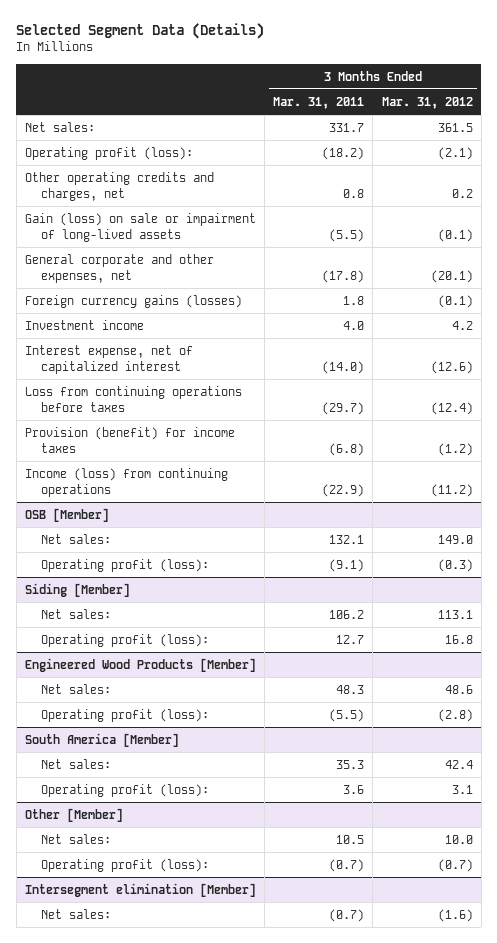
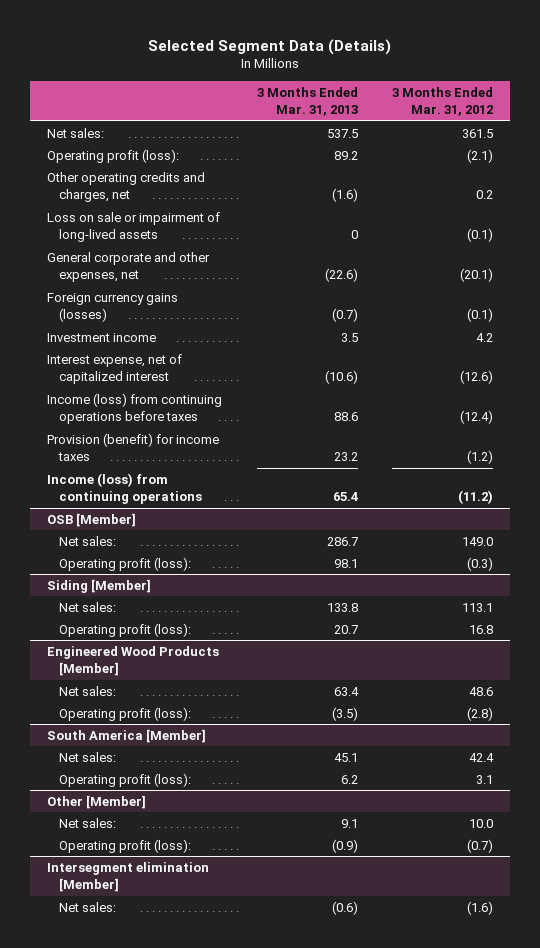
[273,96,365,109] Mar. 31, 2011 -> none
none -> [256,87,358,117] 3 Months Ended Mar. 31, 2013
[24,212,256,242] Gain (loss) on sale or impairment of long-lived assets -> [47,211,221,242] Loss on sale or impairment of long-lived assets
[24,385,242,412] Loss from continuing operations before taxes -> [47,392,223,424] Income (loss) from continuing operations before taxes

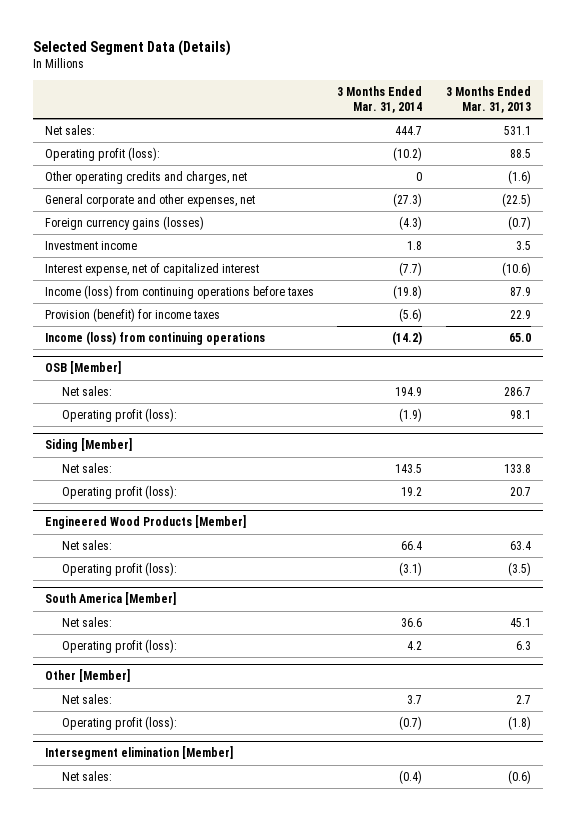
[392,87,494,117] 3 Months Ended Mar. 31, 2012 -> none
none -> [337,85,423,114] 3 Months Ended Mar. 31, 2014
[326,128,358,138] 537.5 -> [503,125,531,135] 531.1
[333,150,358,160] 89.2 -> [509,148,531,158] 88.5
[47,211,221,242] Loss on sale or impairment of long-lived assets -> none
[324,267,358,282] (22.6) -> [501,192,531,207] (22.5)
[333,411,358,421] 88.6 -> [509,286,531,296] 87.9
[333,451,358,461] 23.2 -> [509,309,531,319] 22.9
[332,491,358,501] 65.4 -> [508,332,531,342] 65.0
[340,774,358,784] 6.2 -> [515,640,531,650] 6.3
[340,818,358,828] 9.1 -> [515,694,531,704] 2.7
[331,838,358,853] (0.9) -> [507,715,531,730] (1.8)

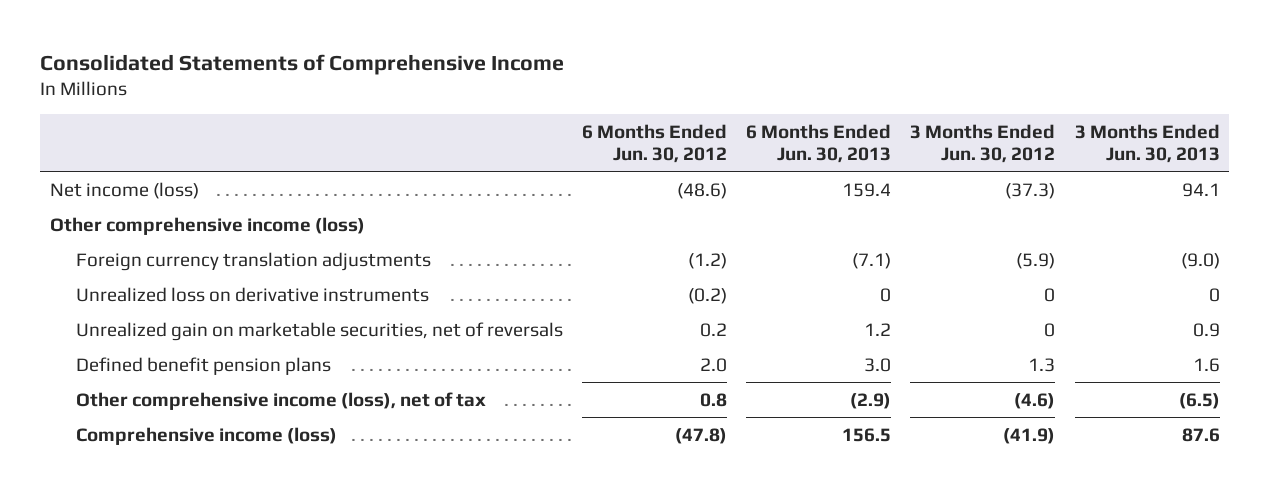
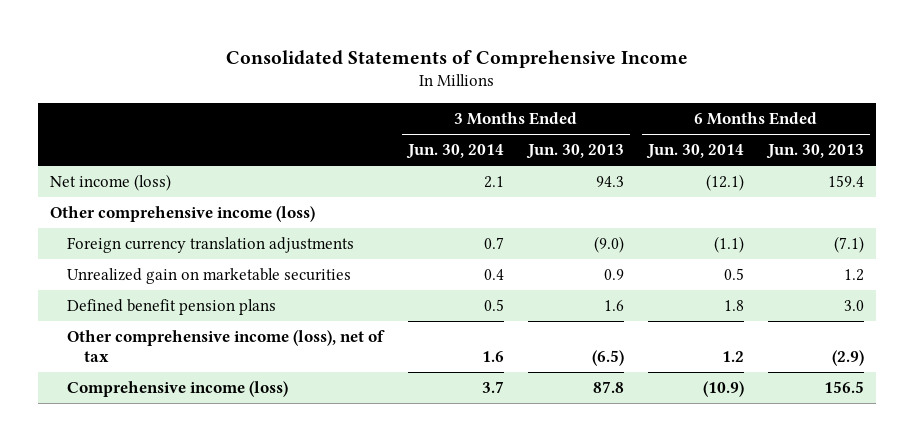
[581,123,727,163] 6 Months Ended Jun. 30, 2012 -> none
[910,123,1056,163] 3 Months Ended Jun. 30, 2012 -> none
none -> [405,144,504,160] Jun. 30, 2014
none -> [645,144,744,160] Jun. 30, 2014
[1181,182,1220,197] 94.1 -> [595,176,624,188] 94.3
[75,286,429,302] Unrealized loss on derivative instruments -> none
[75,321,563,341] Unrealized gain on marketable securities, net of reversals -> [66,268,351,285] Unrealized gain on marketable securities
[1181,427,1220,442] 87.6 -> [592,381,624,394] 87.8

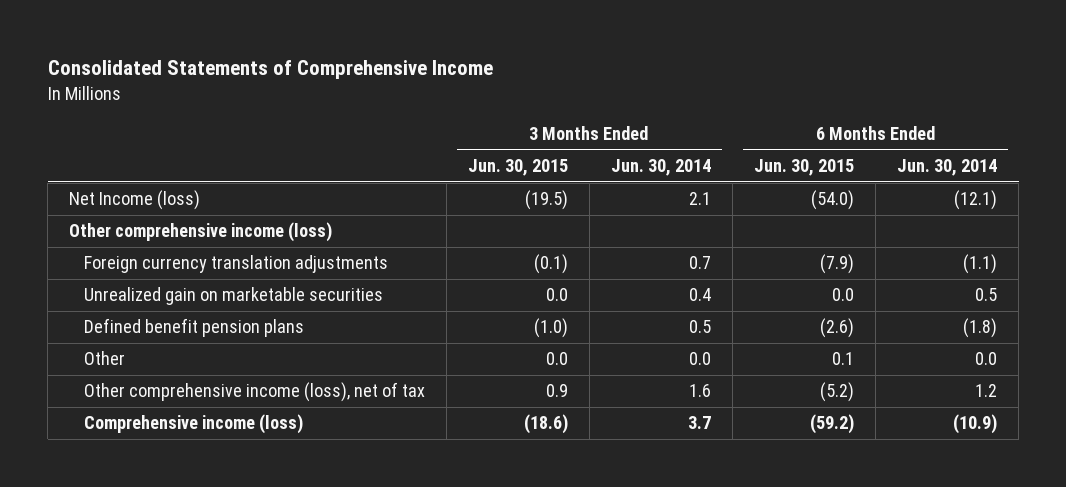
[525,144,624,160] Jun. 30, 2013 -> none
[765,144,864,160] Jun. 30, 2013 -> none
none -> [467,158,568,176] Jun. 30, 2015
none -> [754,158,855,176] Jun. 30, 2015
[49,174,171,192] Net income (loss) -> [69,190,201,211] Net Income (loss)
[723,300,744,312] 1.8 -> [963,318,998,339] (1.8)
none -> [83,351,125,366] Other

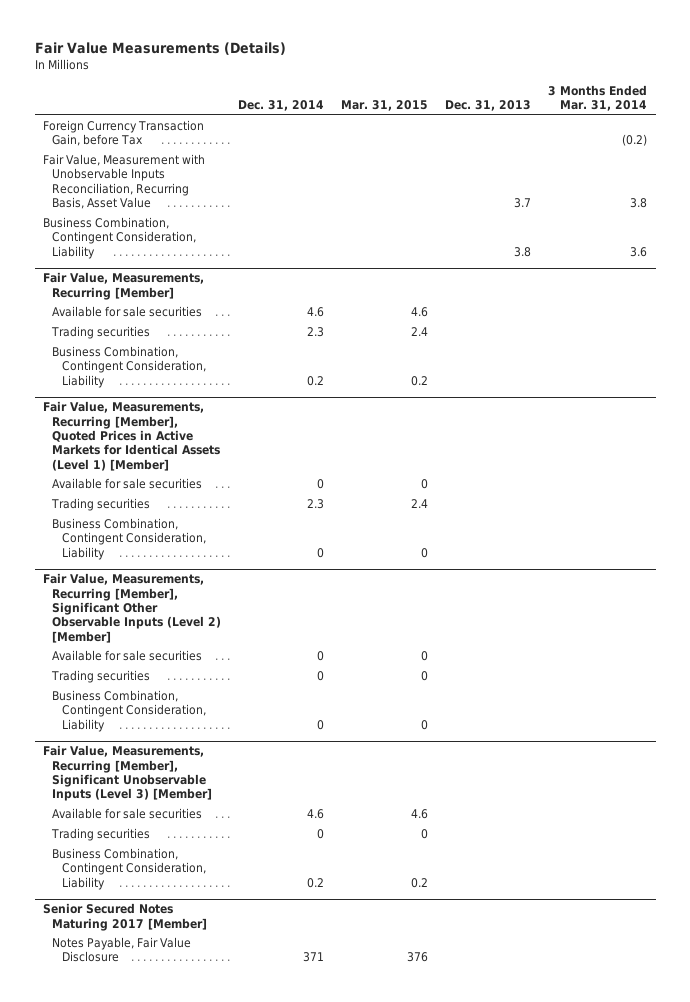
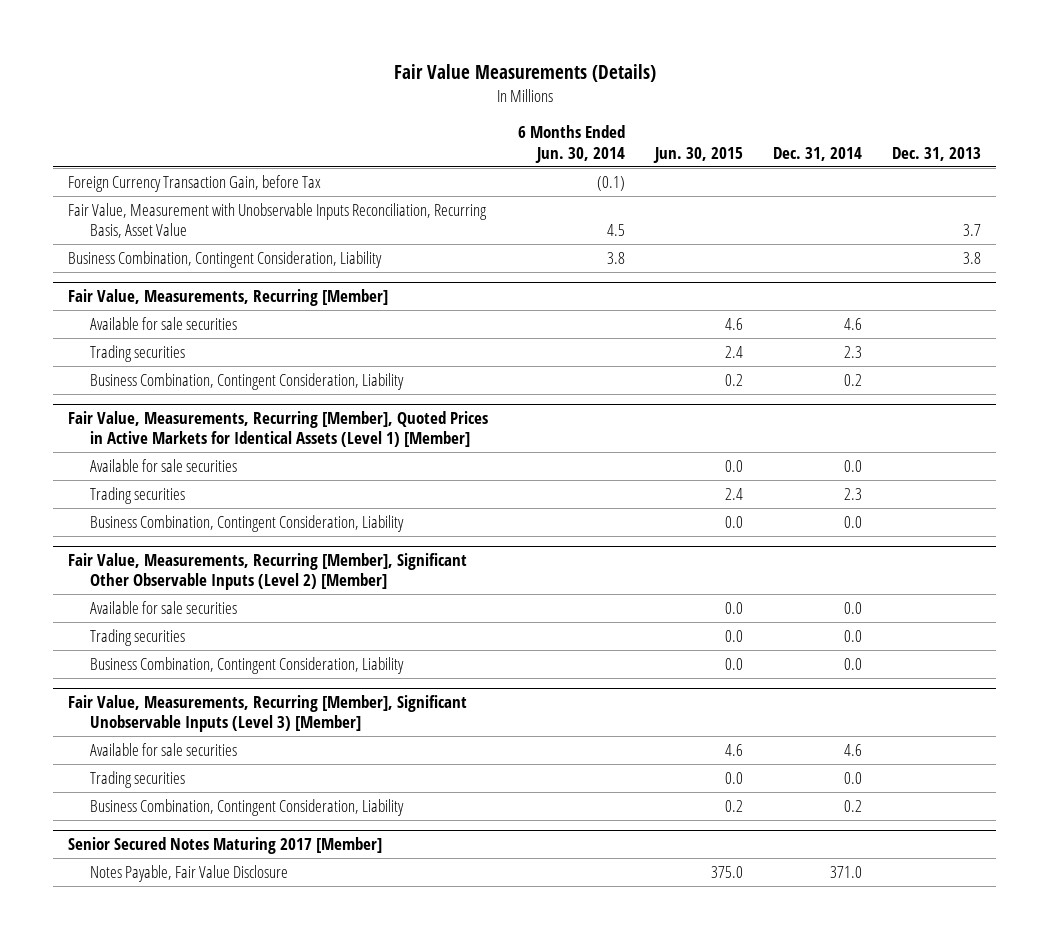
[341,100,429,112] Mar. 31, 2015 -> none
[548,84,648,112] 3 Months Ended Mar. 31, 2014 -> none
none -> [518,125,626,163] 6 Months Ended Jun. 30, 2014
none -> [653,146,744,163] Jun. 30, 2015
[317,479,325,490] 0 -> [844,459,863,472] 0.0
[317,547,325,558] 0 -> [844,515,863,528] 0.0
[317,651,325,662] 0 -> [844,601,863,614] 0.0
[317,671,325,682] 0 -> [844,629,863,642] 0.0
[317,719,325,730] 0 -> [844,657,863,670] 0.0
[317,829,325,840] 0 -> [844,771,863,784] 0.0
[303,952,325,963] 371 -> [830,865,863,878] 371.0

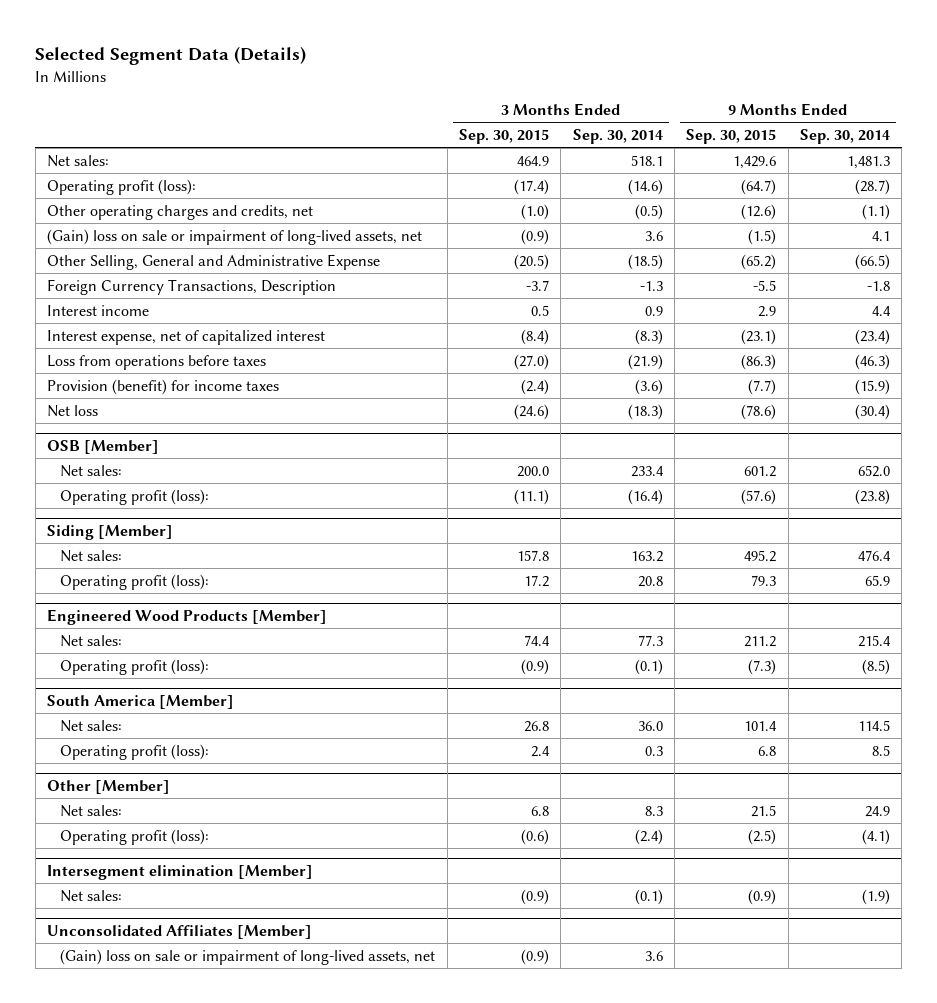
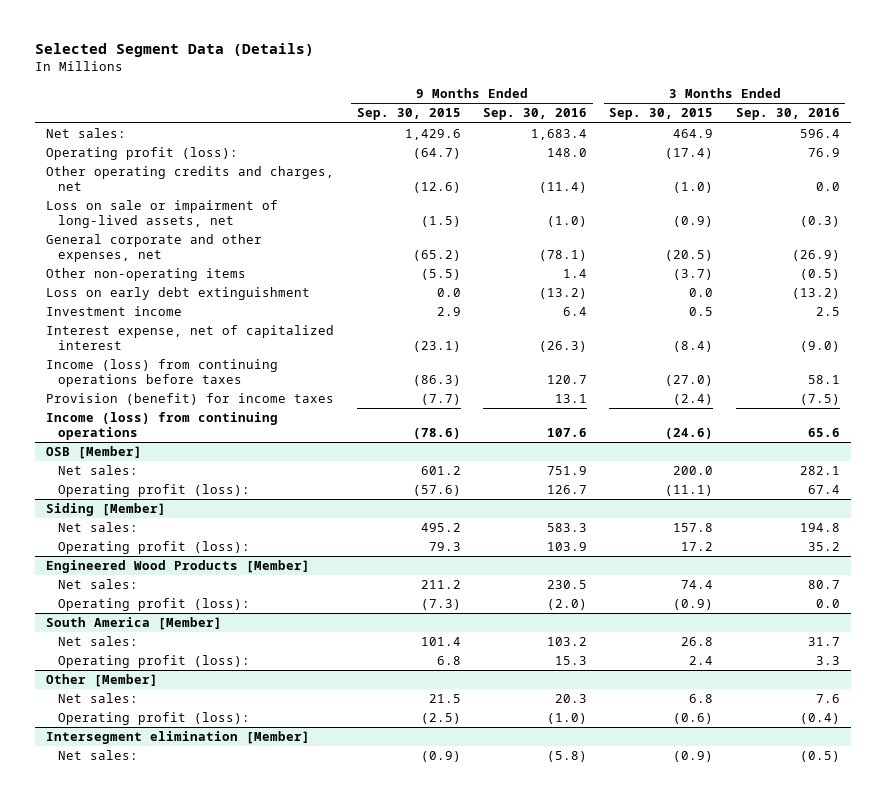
[572,129,663,145] Sep. 30, 2014 -> none
[799,129,890,145] Sep. 30, 2014 -> none
none -> [482,108,587,121] Sep. 30, 2016
none -> [735,108,840,121] Sep. 30, 2016
[46,278,336,295] Foreign Currency Transactions, Description -> none
[46,204,313,220] Other operating charges and credits, net -> [46,166,335,192] Other operating credits and charges, net
[46,228,422,245] (Gain) loss on sale or impairment of long-lived assets, net -> [46,200,279,229] Loss on sale or impairment of long-lived assets, net
[46,253,380,270] Other Selling, General and Administrative Expense -> [46,234,263,263] General corporate and other expenses, net
none -> [46,268,247,282] Other non-operating items
none -> [46,287,311,301] Loss on early debt extinguishment
[46,304,149,316] Interest income -> [46,306,183,317] Investment income
[46,354,266,370] Loss from operations before taxes -> [46,359,279,388] Income (loss) from continuing operations before taxes
[46,404,98,417] Net loss -> [46,412,279,441] Income (loss) from continuing operations
[46,924,312,939] Unconsolidated Affiliates [Member] -> none
[60,948,436,965] (Gain) loss on sale or impairment of long-lived assets, net -> none

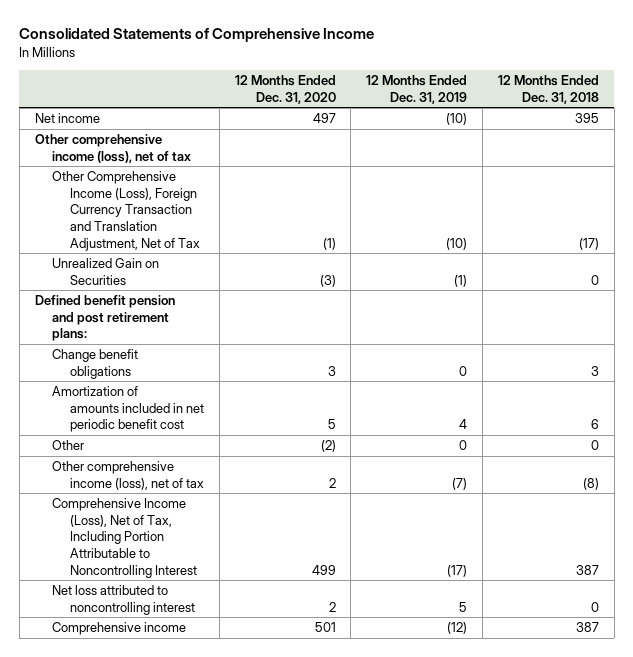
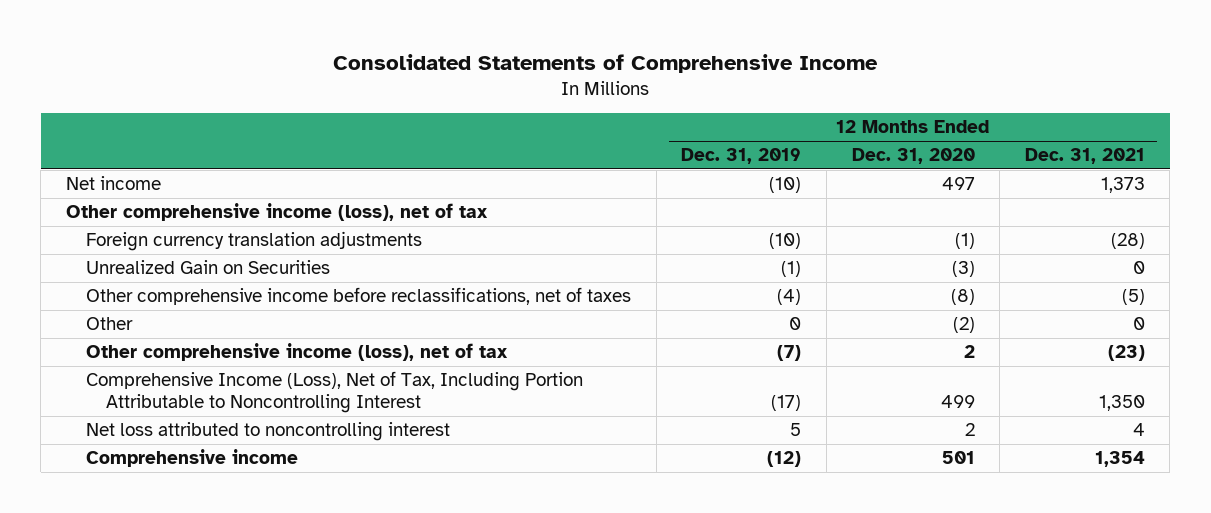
[497,75,599,104] 12 Months Ended Dec. 31, 2018 -> none
none -> [1024,148,1145,165] Dec. 31, 2021
[52,171,200,251] Other Comprehensive Income (Loss), Foreign Currency Transaction and Translation Adjustment, Net of Tax -> [86,231,423,252] Foreign currency translation adjustments
[34,295,175,342] Defined benefit pension and post retirement plans: -> none
[52,349,139,379] Change benefit obligations -> none
[52,386,204,433] Amortization of amounts included in net periodic benefit cost -> none
none -> [86,287,632,306] Other comprehensive income before reclassifications, net of taxes

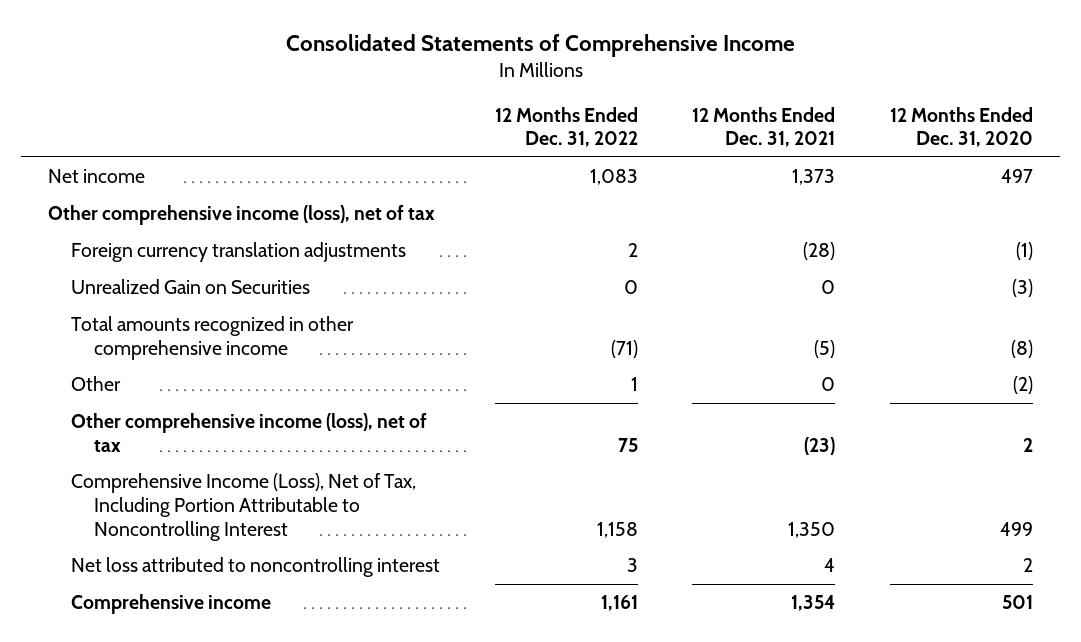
[681,148,802,165] Dec. 31, 2019 -> none
none -> [494,106,638,148] 12 Months Ended Dec. 31, 2022
[86,287,632,306] Other comprehensive income before reclassifications, net of taxes -> [70,316,354,360] Total amounts recognized in other comprehensive income

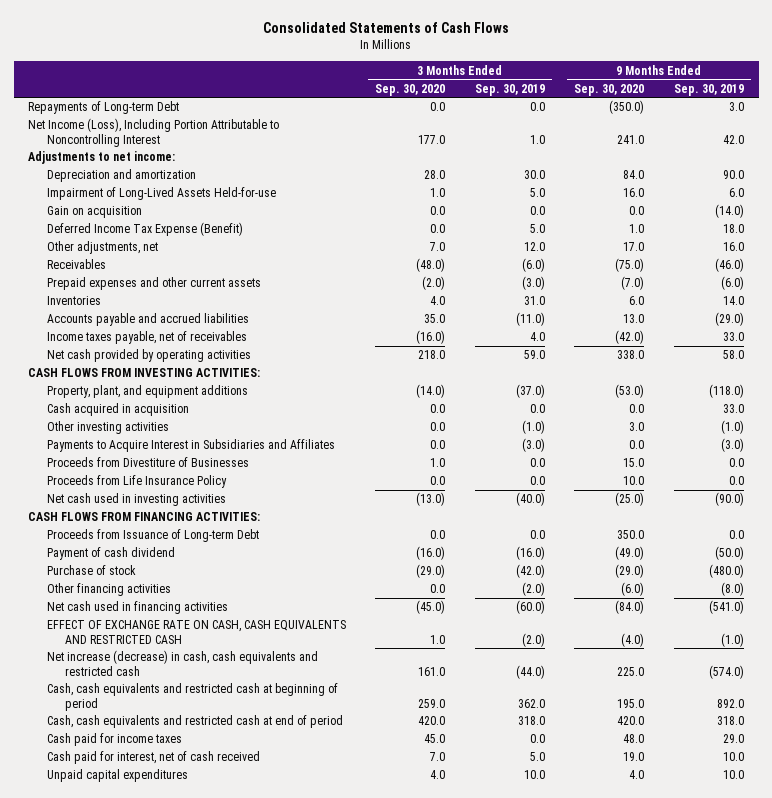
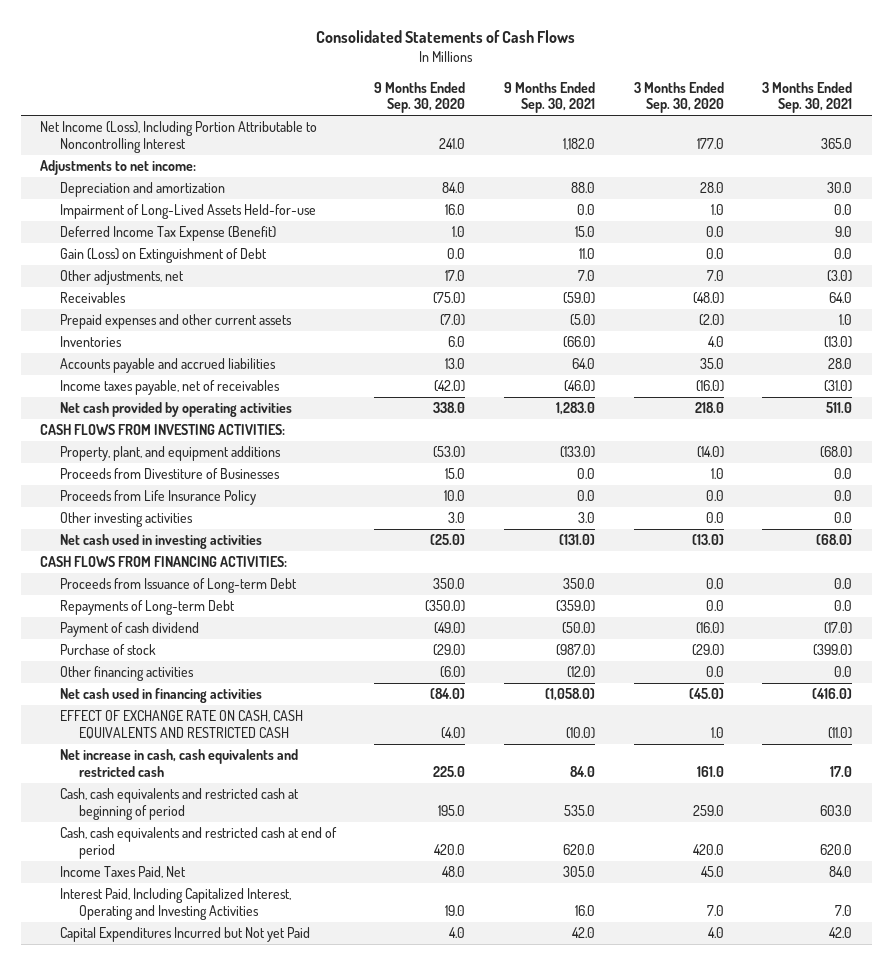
[474,83,545,96] Sep. 30, 2019 -> none
[673,83,744,96] Sep. 30, 2019 -> none
none -> [503,81,595,114] 9 Months Ended Sep. 30, 2021
none -> [762,81,853,114] 3 Months Ended Sep. 30, 2021
[46,206,142,219] Gain on acquisition -> none
none -> [59,248,267,264] Gain (Loss) on Extinguishment of Debt
[46,403,189,417] Cash acquired in acquisition -> none
[46,439,335,453] Payments to Acquire Interest in Subsidiaries and Affiliates -> none
[46,421,169,435] Other investing activities -> [59,512,193,528] Other investing activities
[28,101,180,115] Repayments of Long-term Debt -> [59,600,235,616] Repayments of Long-term Debt
[46,650,318,676] Net increase (decrease) in cash, cash equivalents and restricted cash -> [59,749,298,778] Net increase in cash, cash equivalents and restricted cash
[46,733,182,747] Cash paid for income taxes -> [59,866,186,879] Income Taxes Paid, Net
[46,751,260,765] Cash paid for interest, net of cash received -> [59,888,291,921] Interest Paid, Including Capitalized Interest, Operating and Investing Activities
[46,769,188,783] Unpaid capital expenditures -> [59,927,310,943] Capital Expenditures Incurred but Not yet Paid

